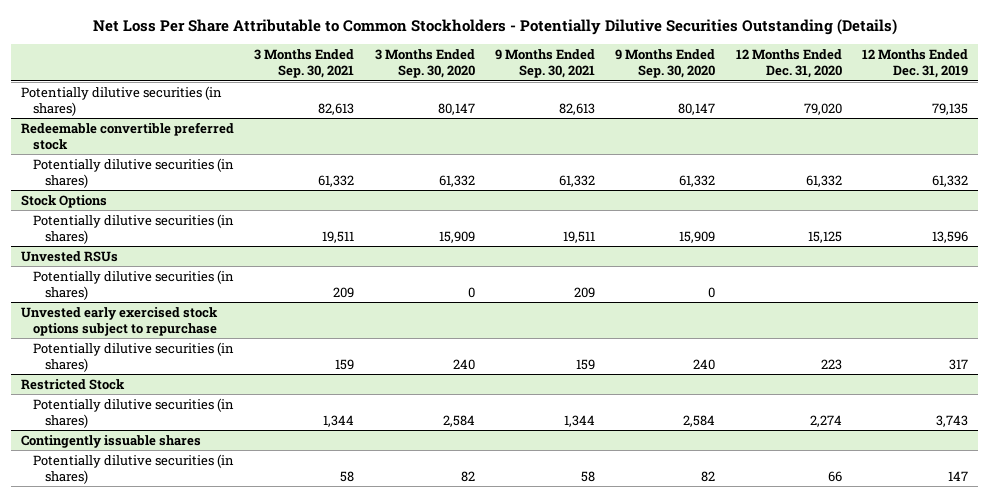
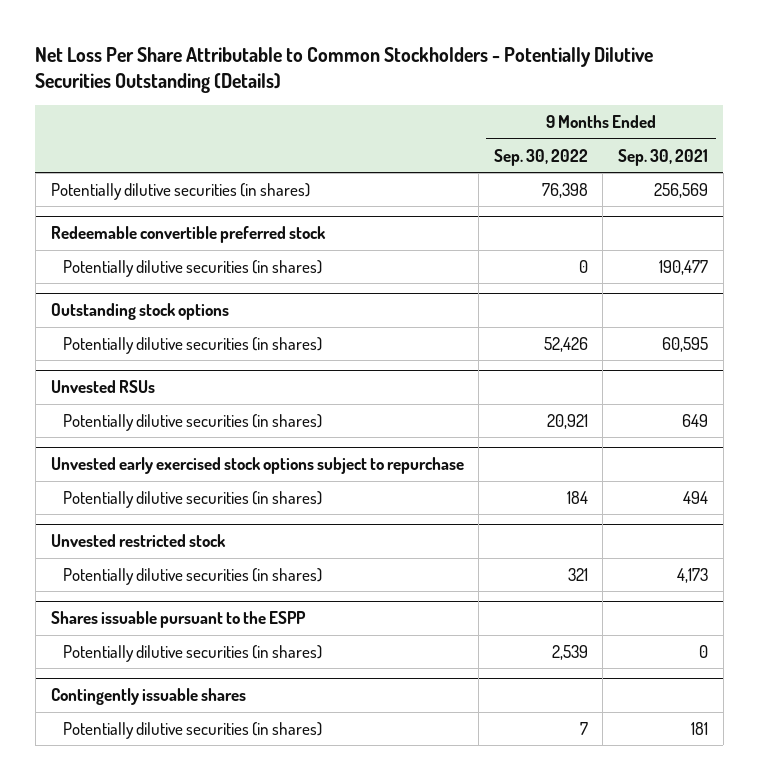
[254,49,355,79] 3 Months Ended Sep. 30, 2021 -> none
[374,49,475,79] 3 Months Ended Sep. 30, 2020 -> none
[615,49,716,79] 9 Months Ended Sep. 30, 2020 -> none
[735,49,842,79] 12 Months Ended Dec. 31, 2020 -> none
[862,49,969,79] 12 Months Ended Dec. 31, 2019 -> none
none -> [493,148,588,166] Sep. 30, 2022
[559,103,596,116] 82,613 -> [654,182,709,198] 256,569
[559,175,596,188] 61,332 -> [659,259,709,275] 190,477
[21,194,108,208] Stock Options -> [50,303,229,321] Outstanding stock options
[563,231,596,244] 19,511 -> [662,336,709,352] 60,595
[574,287,596,299] 209 -> [682,413,709,427] 649
[576,359,596,371] 159 -> [683,490,709,504] 494
[21,378,126,390] Restricted Stock -> [50,534,226,548] Unvested restricted stock
[564,415,596,428] 1,344 -> [677,567,709,583] 4,173
none -> [50,611,306,629] Shares issuable pursuant to the ESPP
none -> [63,644,323,662] Potentially dilutive securities (in shares)
[581,471,596,483] 58 -> [691,721,709,735] 181

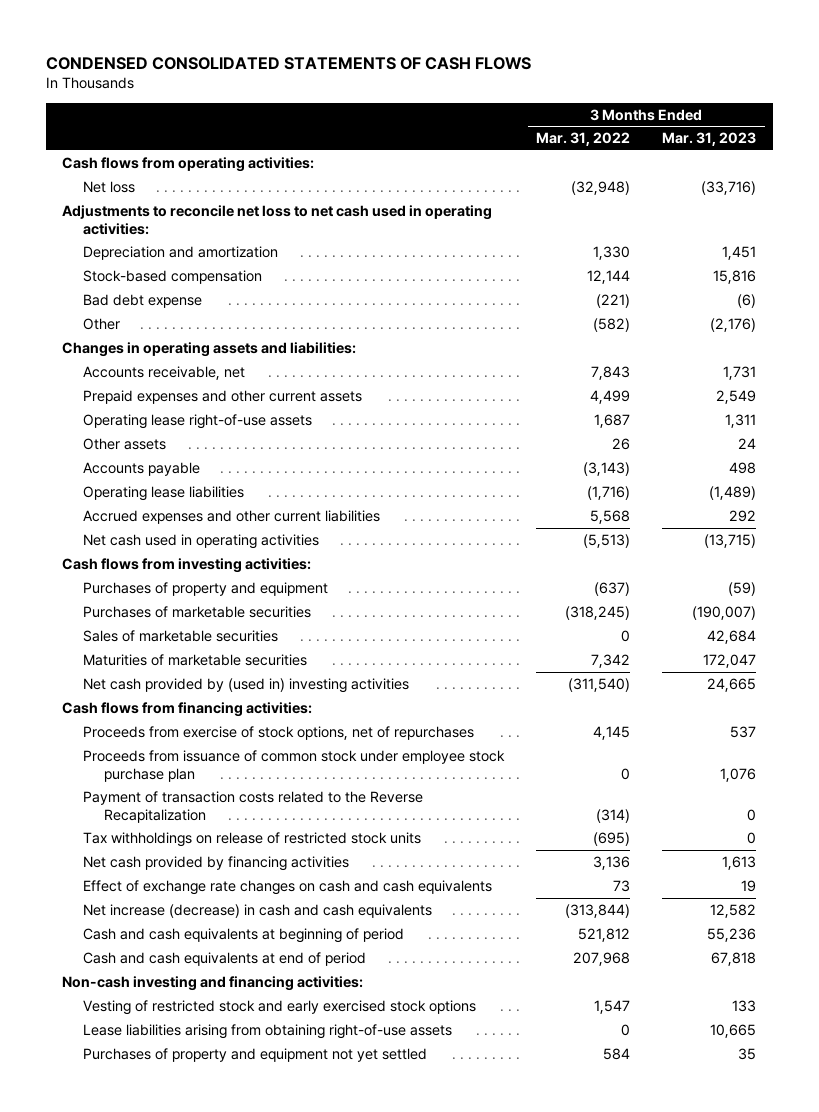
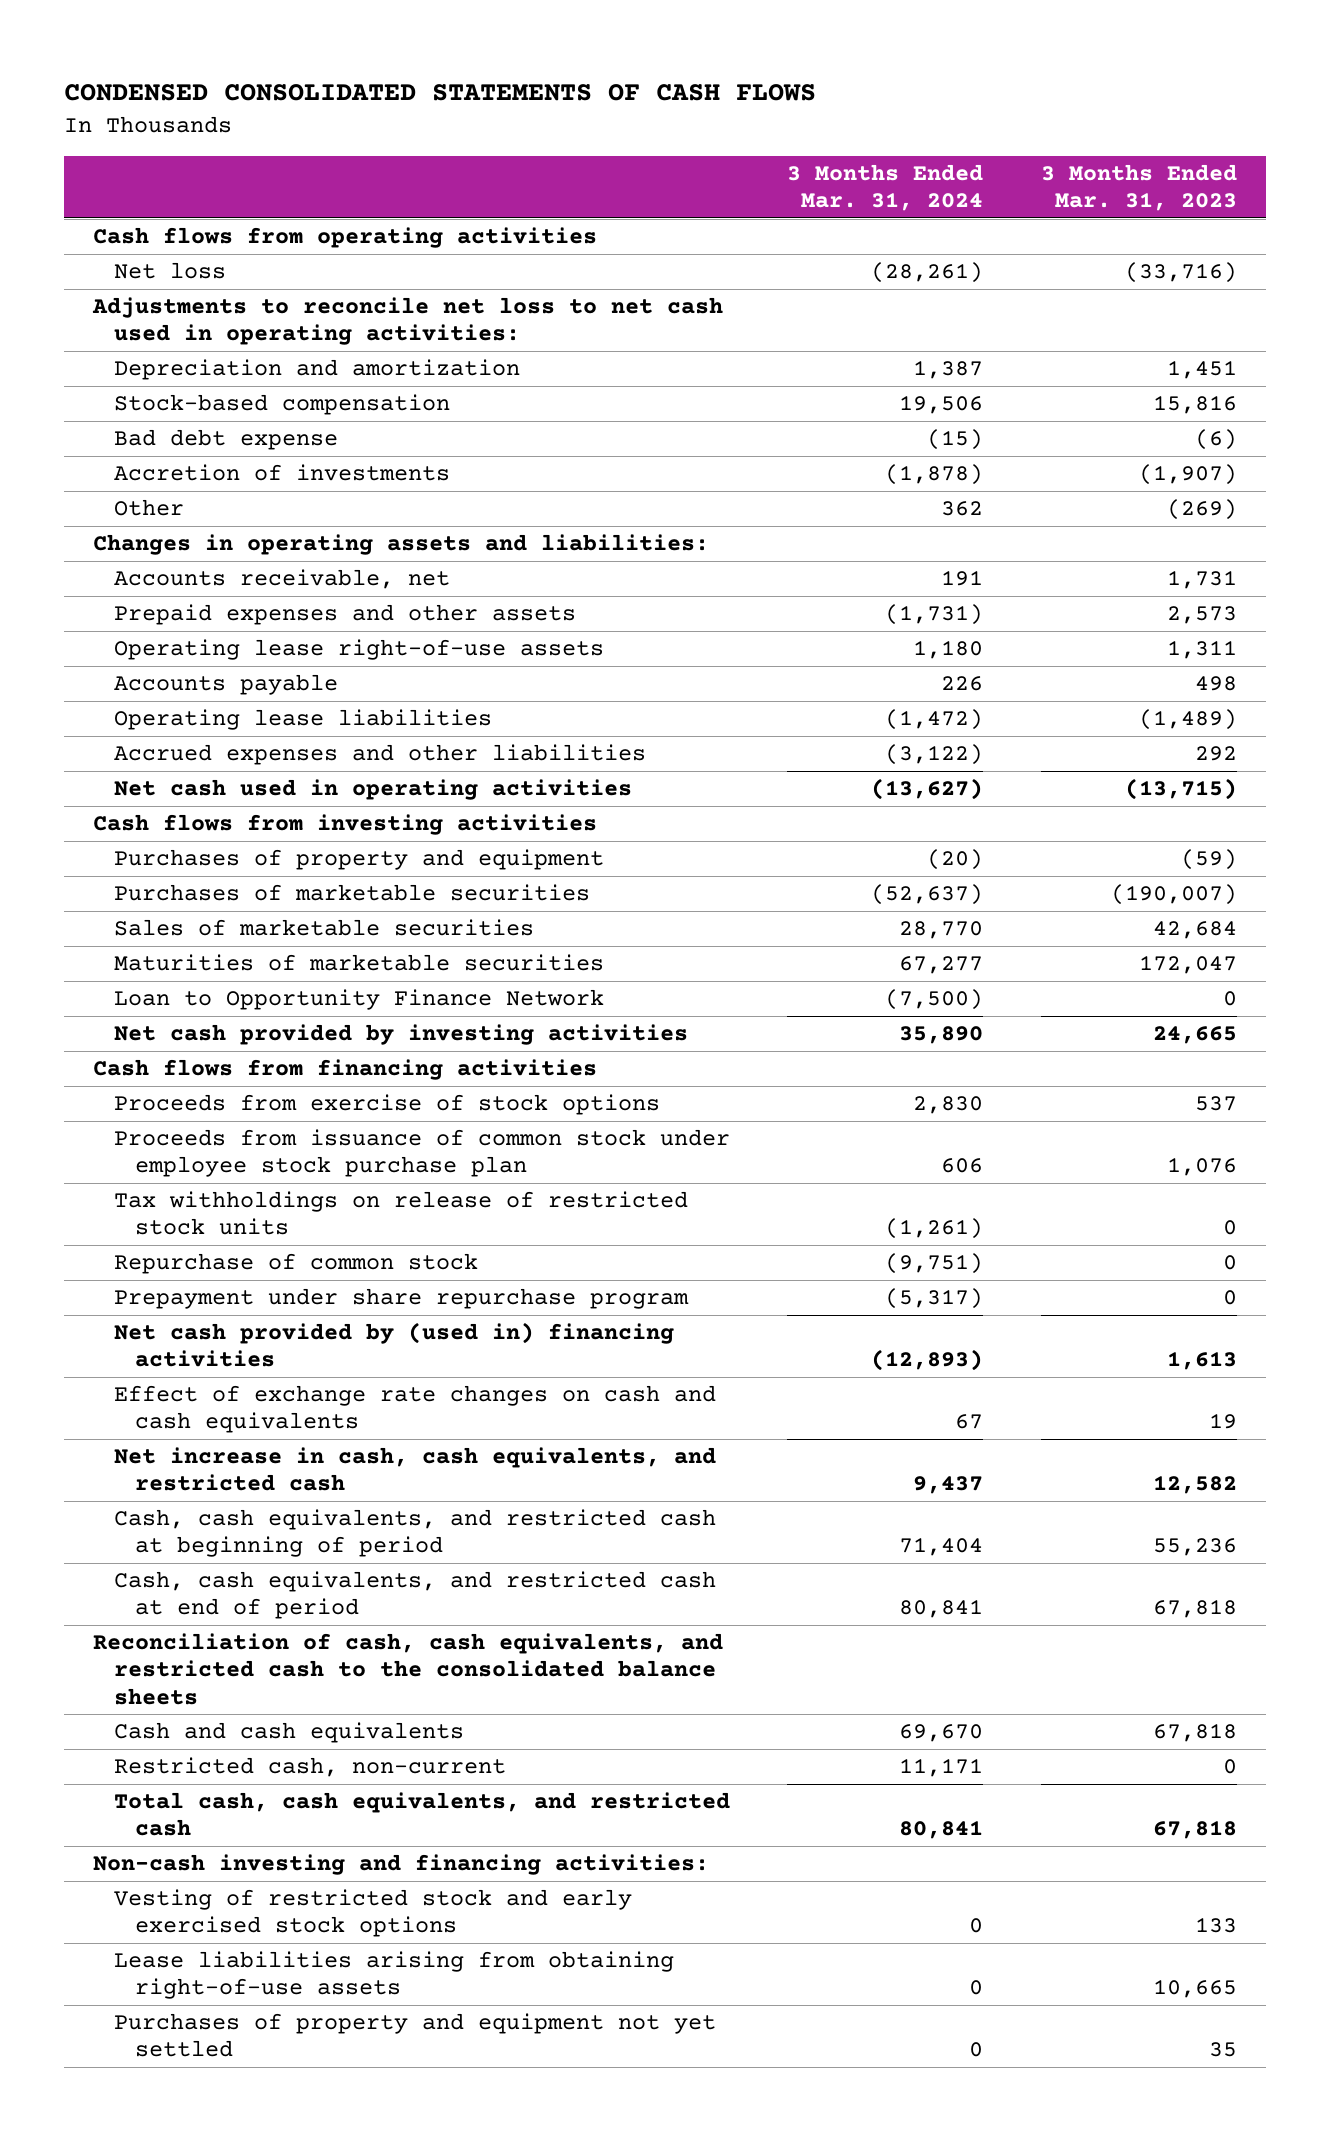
[536,132,631,147] Mar. 31, 2022 -> none
none -> [787,163,984,212] 3 Months Ended Mar. 31, 2024
[62,156,315,172] Cash flows from operating activities: -> [92,227,597,249] Cash flows from operating activities
none -> [113,464,450,482] Accretion of investments
[710,317,757,332] (2,176) -> [1166,499,1237,521] (269)
[83,389,363,404] Prepaid expenses and other current assets -> [113,604,576,626] Prepaid expenses and other assets
[716,389,757,404] 2,549 -> [1166,606,1237,625] 2,573
[83,437,167,450] Other assets -> none
[83,509,381,524] Accrued expenses and other current liabilities -> [113,744,646,766] Accrued expenses and other liabilities
[62,557,312,573] Cash flows from investing activities: -> [92,814,597,836] Cash flows from investing activities
none -> [113,989,604,1011] Loan to Opportunity Finance Network
[83,677,410,693] Net cash provided by (used in) investing activities -> [113,1024,688,1046] Net cash provided by investing activities
[62,701,313,717] Cash flows from financing activities: -> [92,1059,597,1081] Cash flows from financing activities
[83,725,475,740] Proceeds from exercise of stock options, net of repurchases -> [113,1094,660,1116] Proceeds from exercise of stock options
[83,790,424,823] Payment of transaction costs related to the Reverse Recapitalization -> none
none -> [113,1253,478,1275] Repurchase of common stock
none -> [113,1288,689,1310] Prepayment under share repurchase program
[83,855,350,871] Net cash provided by financing activities -> [113,1322,674,1368] Net cash provided by (used in) financing activities
[83,903,433,918] Net increase (decrease) in cash and cash equivalents -> [113,1447,716,1492] Net increase in cash, cash equivalents, and restricted cash
[83,927,405,943] Cash and cash equivalents at beginning of period -> [113,1509,716,1558] Cash, cash equivalents, and restricted cash at beginning of period
[83,951,367,966] Cash and cash equivalents at end of period -> [113,1571,716,1620] Cash, cash equivalents, and restricted cash at end of period
none -> [92,1633,723,1705] Reconciliation of cash, cash equivalents, and restricted cash to the consolidated balance sheets
none -> [113,1722,464,1744] Cash and cash equivalents
none -> [113,1757,506,1778] Restricted cash, non-current
none -> [113,1792,730,1837] Total cash, cash equivalents, and restricted cash

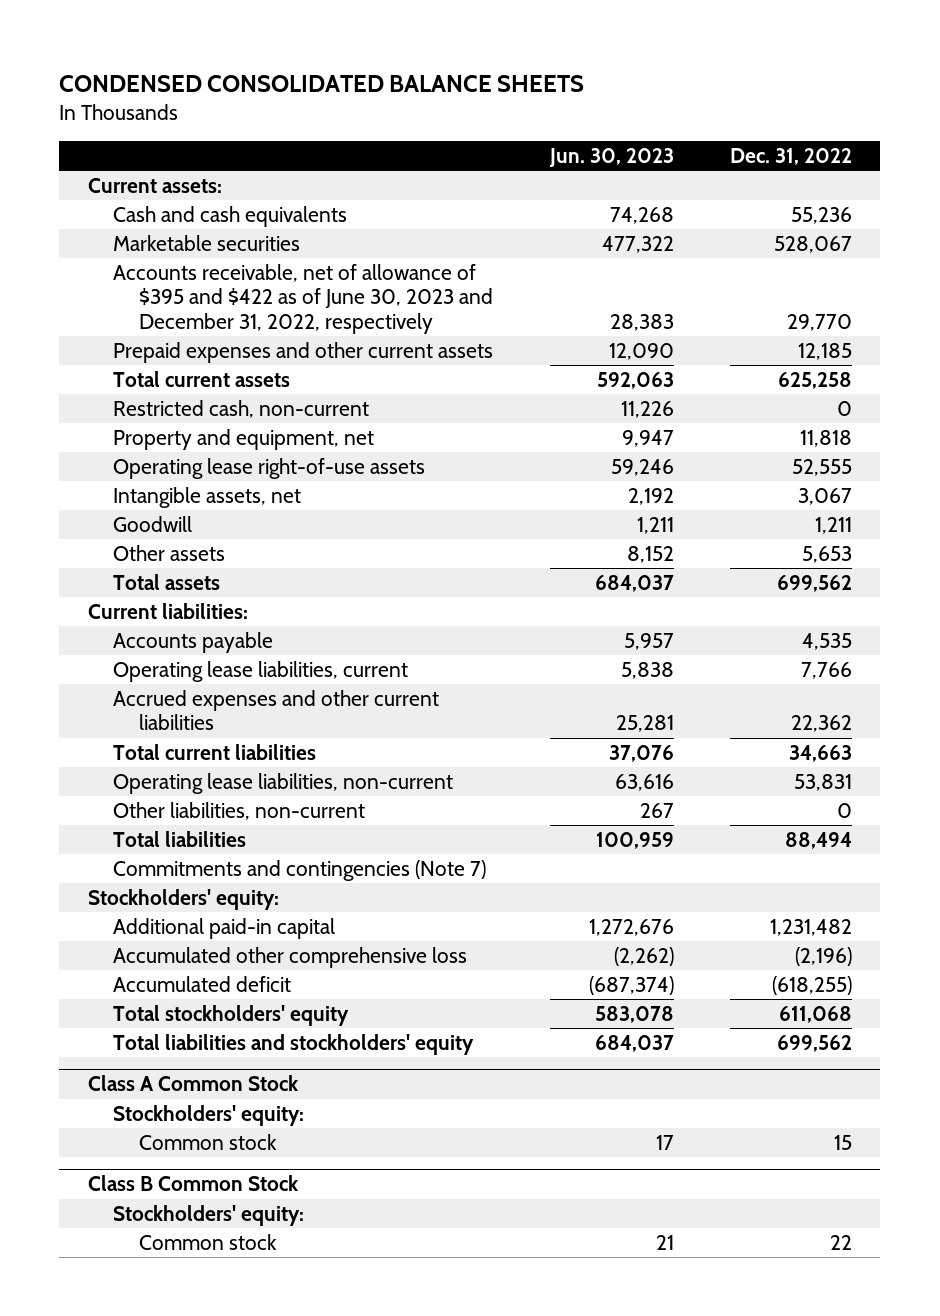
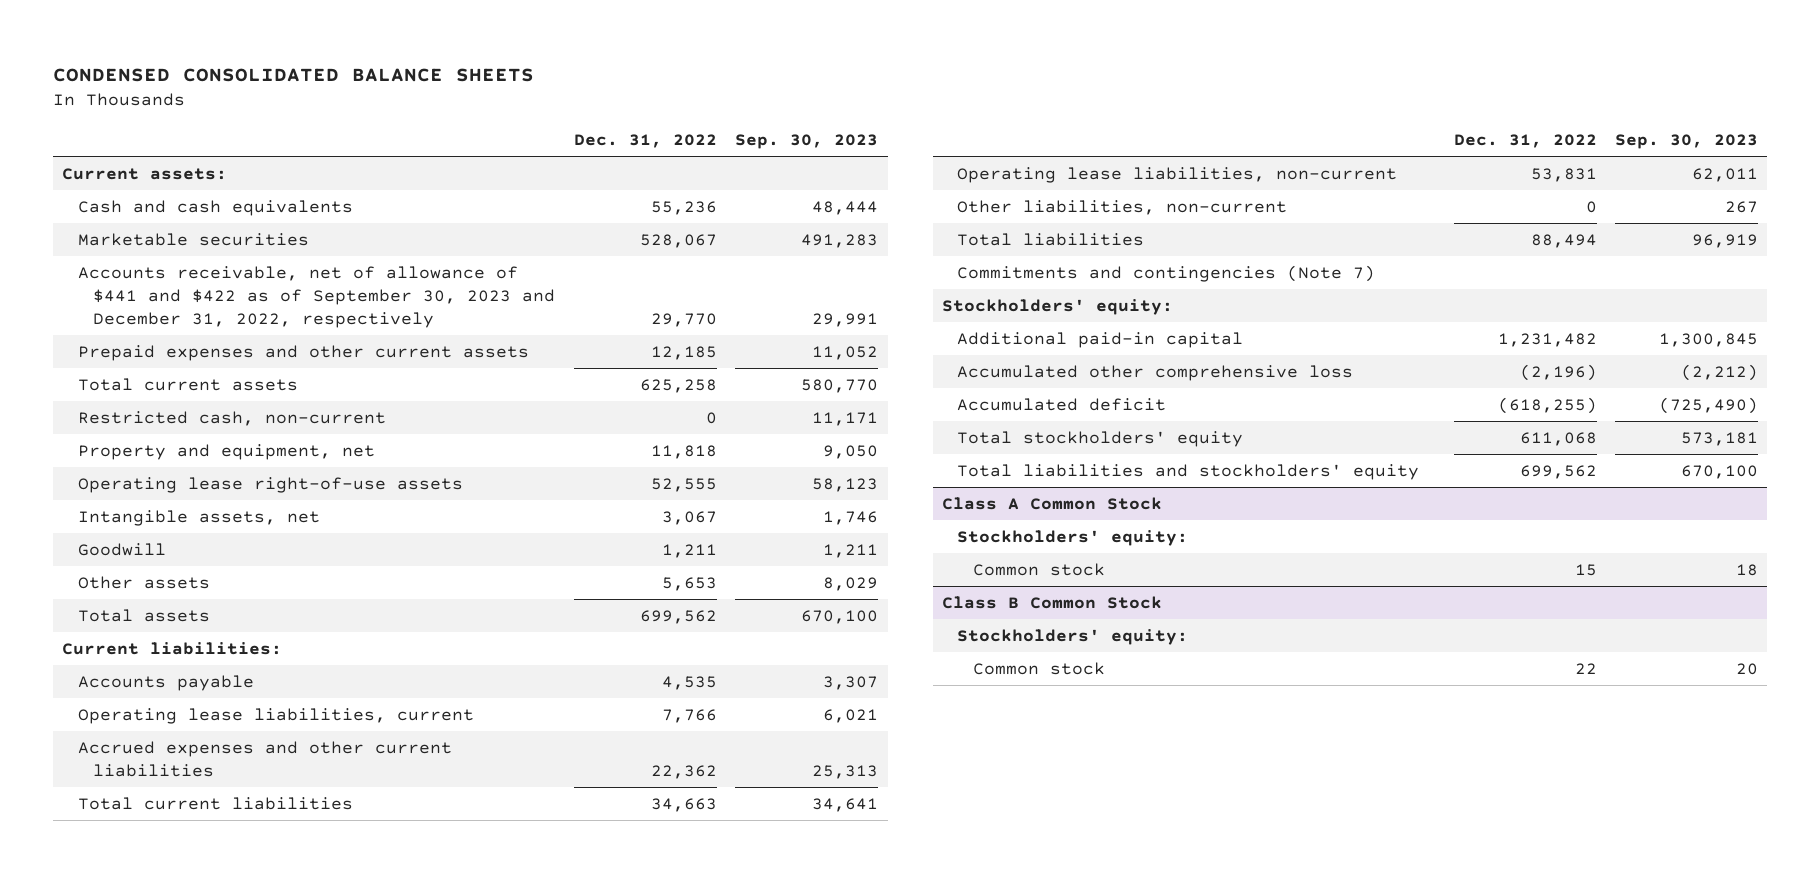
[548,147,674,167] Jun. 30, 2023 -> none
none -> [735,134,879,150] Sep. 30, 2023
[113,263,494,334] Accounts receivable, net of allowance of $395 and $422 as of June 30, 2023 and December 31, 2022, respectively -> [77,265,555,328] Accounts receivable, net of allowance of $441 and $422 as of September 30, 2023 and December 31, 2022, respectively

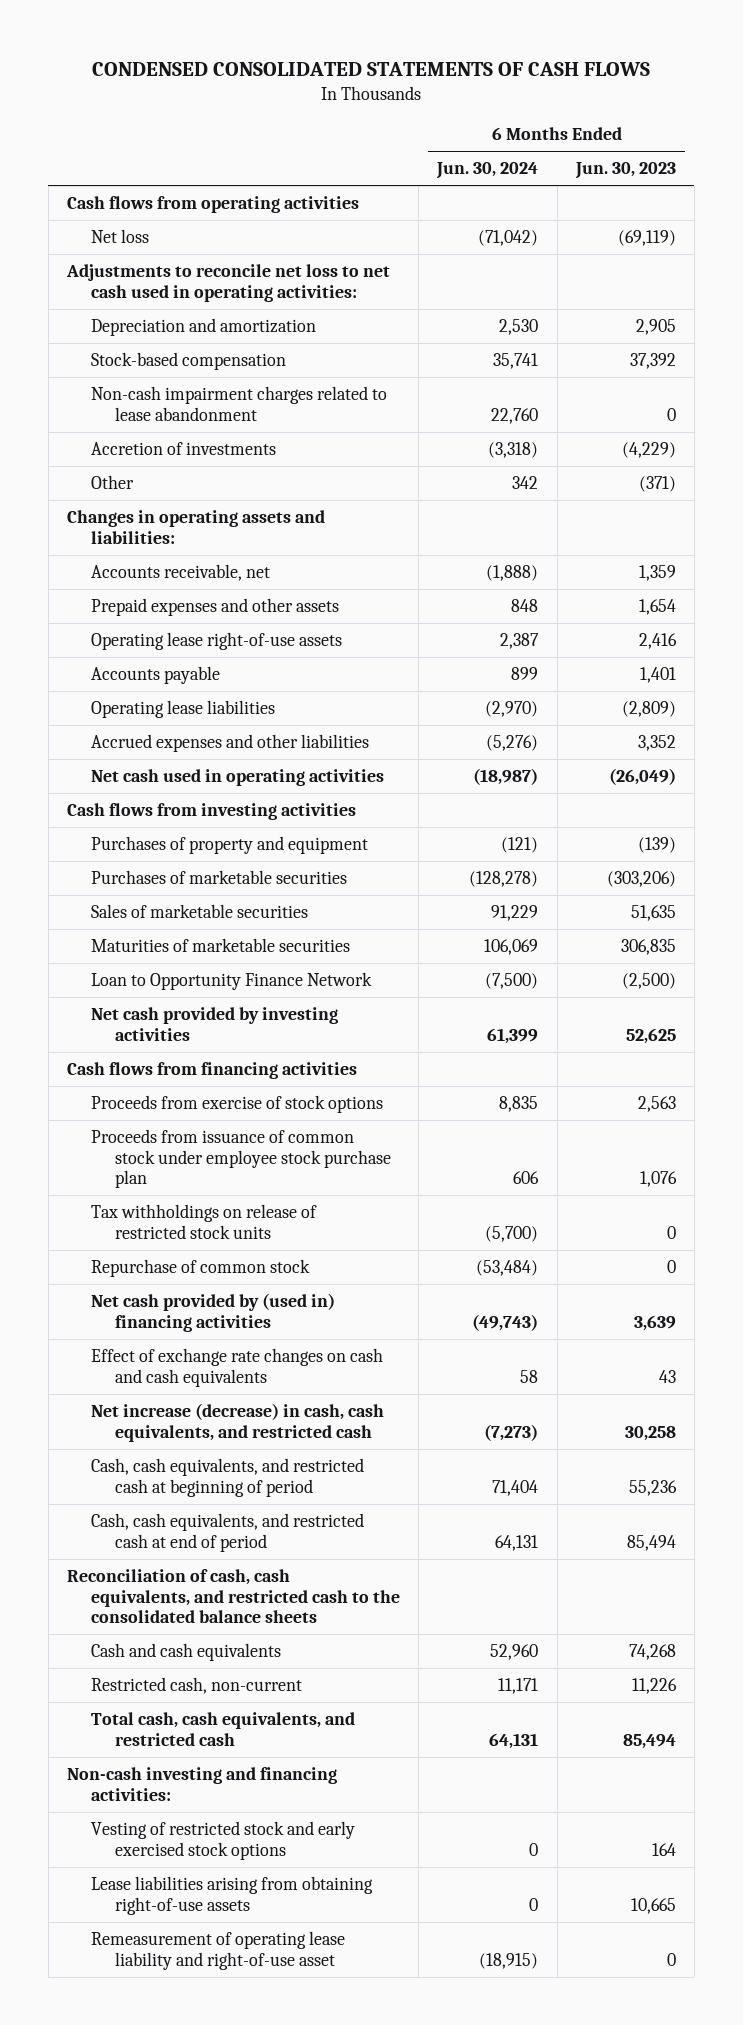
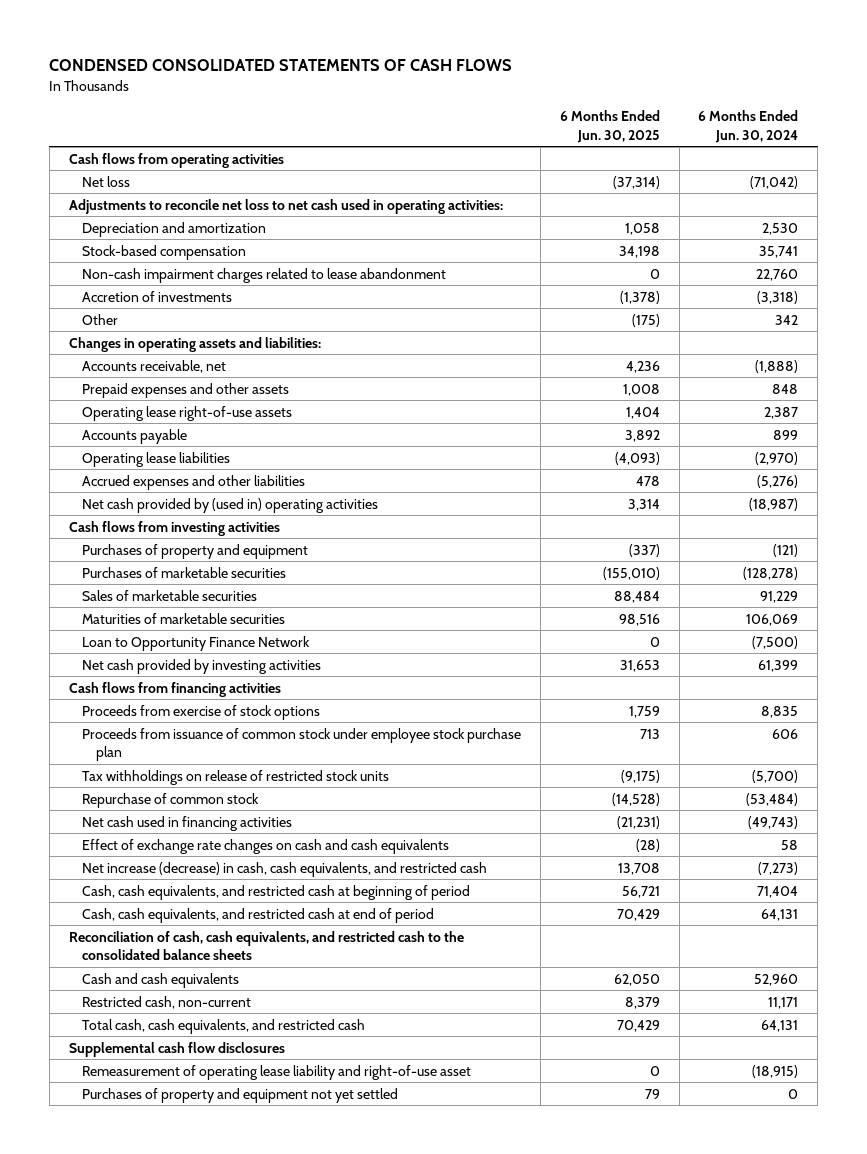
[574,162,676,180] Jun. 30, 2023 -> none
none -> [559,110,660,143] 6 Months Ended Jun. 30, 2025
[91,769,385,787] Net cash used in operating activities -> [82,497,379,513] Net cash provided by (used in) operating activities
[91,1293,336,1332] Net cash provided by (used in) financing activities -> [82,815,293,831] Net cash used in financing activities
[66,1767,337,1801] Non-cash investing and financing activities: -> none
[91,1821,356,1860] Vesting of restricted stock and early exercised stock options -> none
[91,1876,374,1915] Lease liabilities arising from obtaining right-of-use assets -> none
none -> [68,1041,285,1057] Supplemental cash flow disclosures
none -> [82,1087,399,1103] Purchases of property and equipment not yet settled

